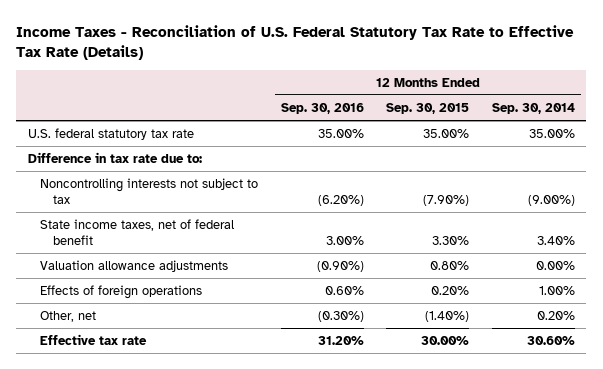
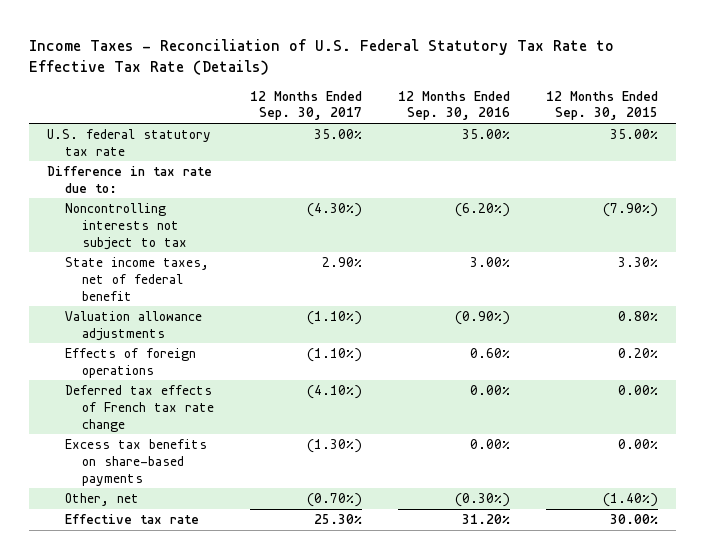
[492,102,576,114] Sep. 30, 2014 -> none
none -> [249,90,362,121] 12 Months Ended Sep. 30, 2017
none -> [64,384,214,432] Deferred tax effects of French tax rate change
none -> [64,438,207,486] Excess tax benefits on share-based payments

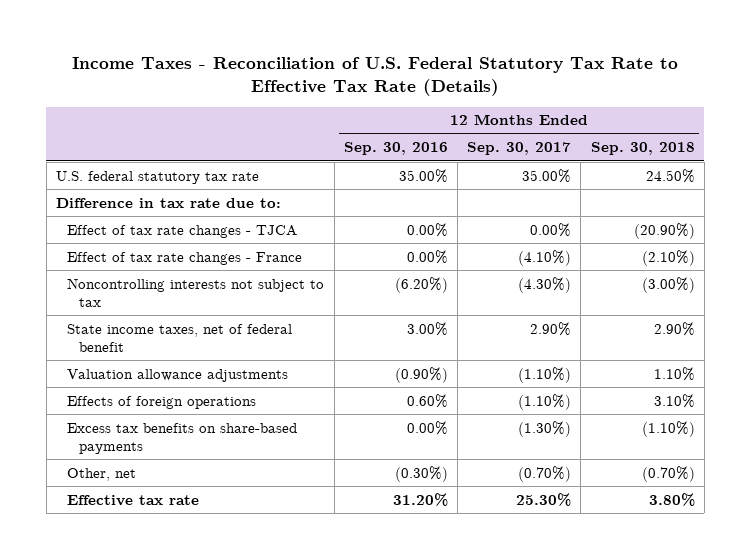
[546,90,659,121] 12 Months Ended Sep. 30, 2015 -> none
none -> [590,142,695,156] Sep. 30, 2018
none -> [67,224,298,238] Effect of tax rate changes - TJCA
none -> [67,251,303,265] Effect of tax rate changes - France
[64,384,214,432] Deferred tax effects of French tax rate change -> none

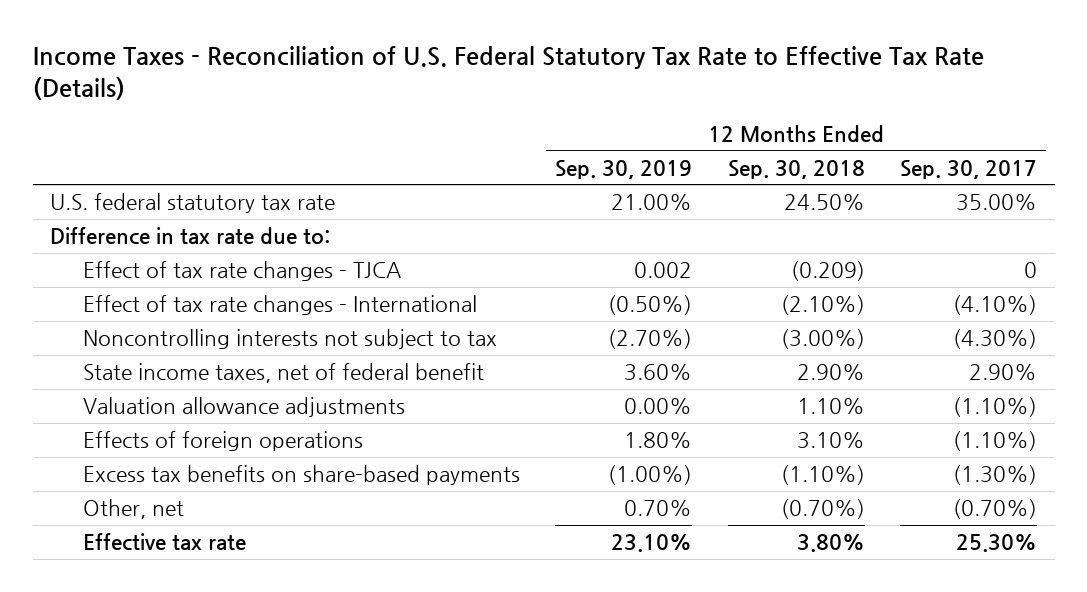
[343,142,448,156] Sep. 30, 2016 -> none
none -> [555,159,693,179] Sep. 30, 2019
[530,222,572,237] 0.00% -> [1024,261,1038,278] 0
[633,222,695,239] (20.90%) -> [790,260,865,281] (0.209)
[67,251,303,265] Effect of tax rate changes - France -> [82,294,477,315] Effect of tax rate changes - International

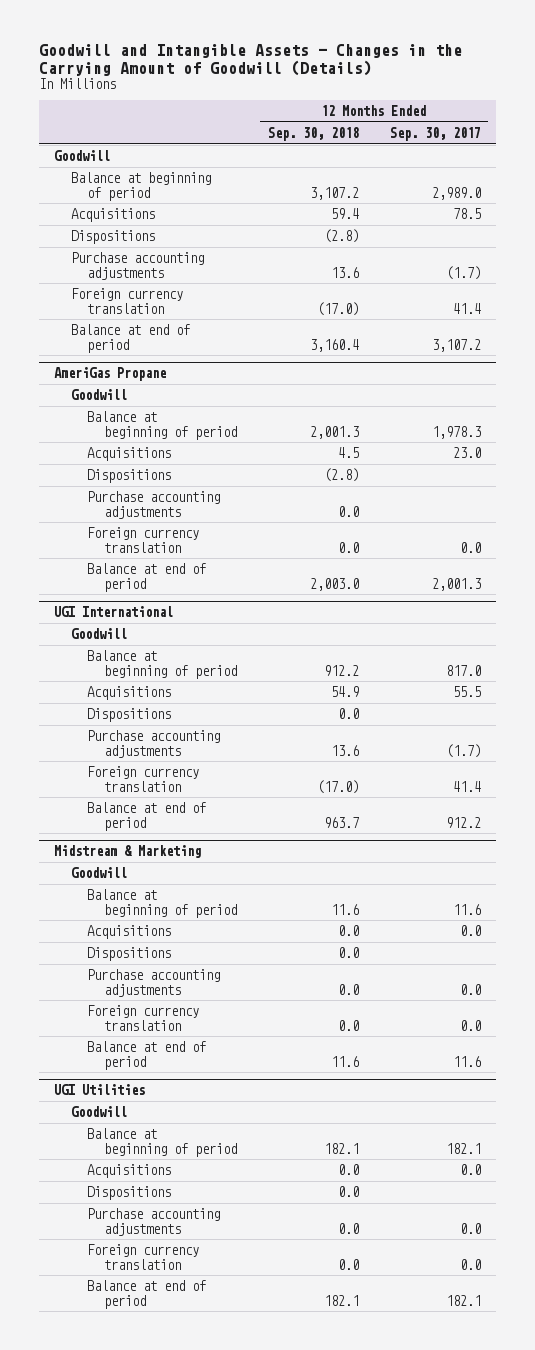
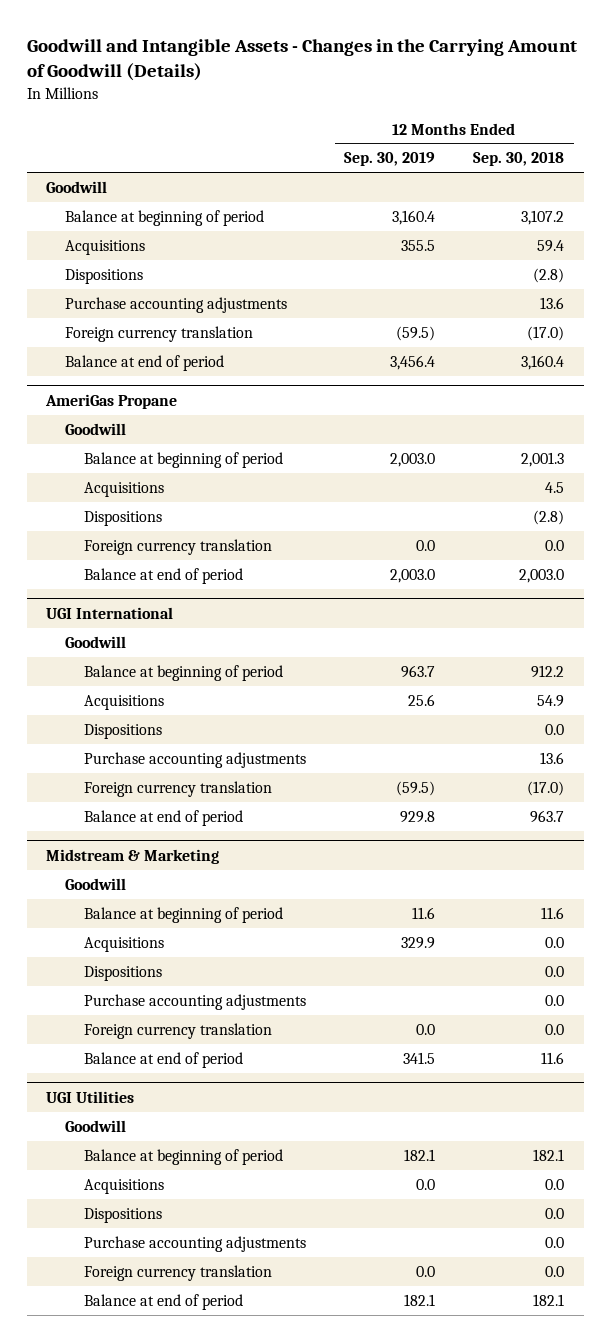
[389,126,481,141] Sep. 30, 2017 -> none
none -> [344,152,436,167] Sep. 30, 2019
[87,491,221,519] Purchase accounting adjustments -> none

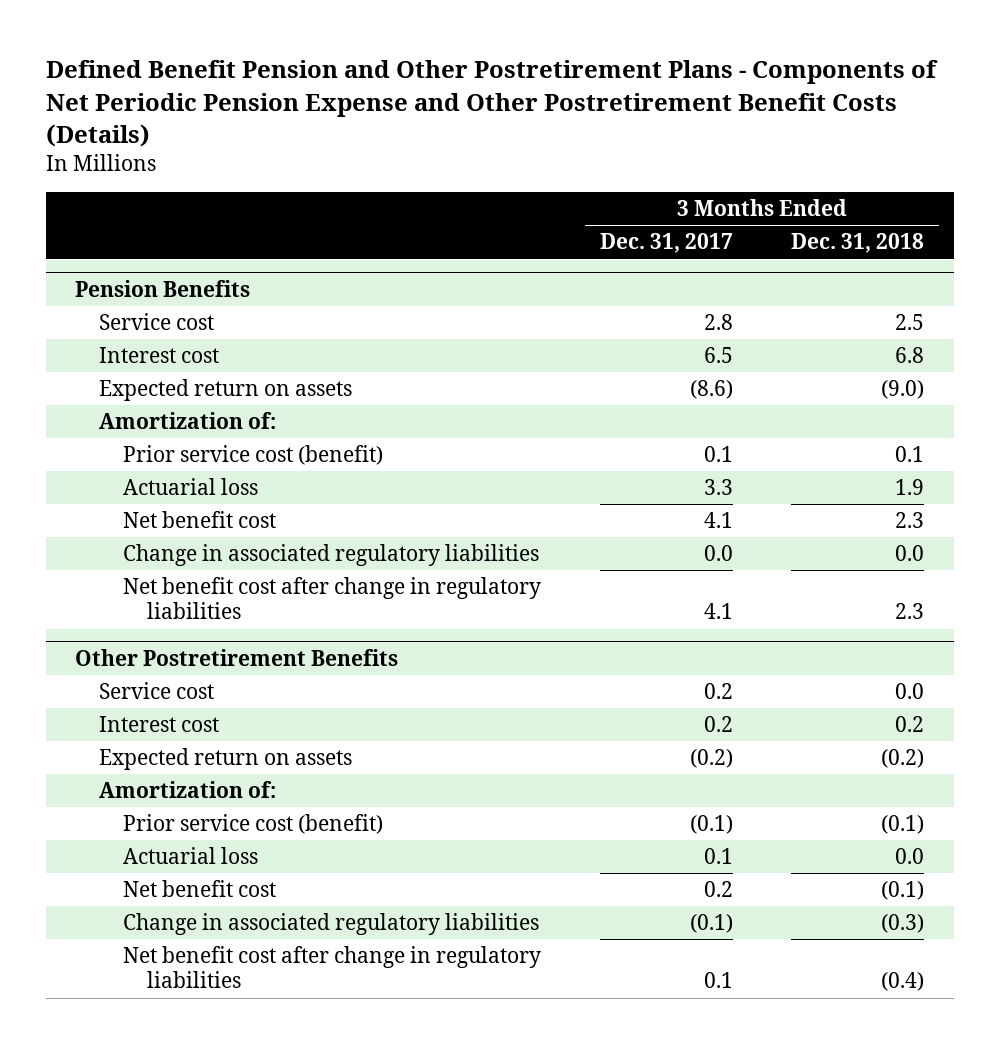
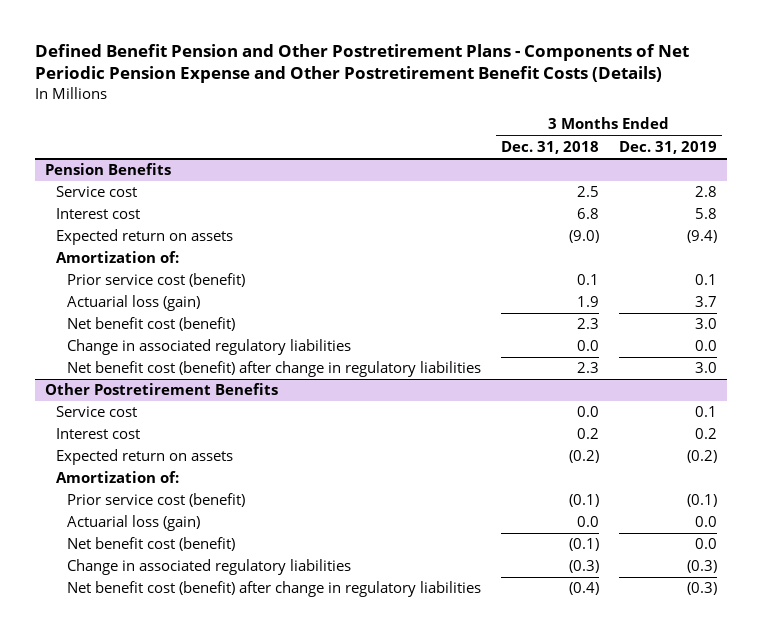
[599,233,733,254] Dec. 31, 2017 -> none
none -> [618,140,717,154] Dec. 31, 2019
[123,478,259,496] Actuarial loss -> [66,295,200,312] Actuarial loss (gain)
[123,511,277,529] Net benefit cost -> [66,317,235,332] Net benefit cost (benefit)
[123,577,542,620] Net benefit cost after change in regulatory liabilities -> [66,361,481,378] Net benefit cost (benefit) after change in regulatory liabilities
[123,847,259,865] Actuarial loss -> [66,515,200,532] Actuarial loss (gain)
[123,880,277,898] Net benefit cost -> [66,537,235,552] Net benefit cost (benefit)
[123,946,542,989] Net benefit cost after change in regulatory liabilities -> [66,581,481,598] Net benefit cost (benefit) after change in regulatory liabilities

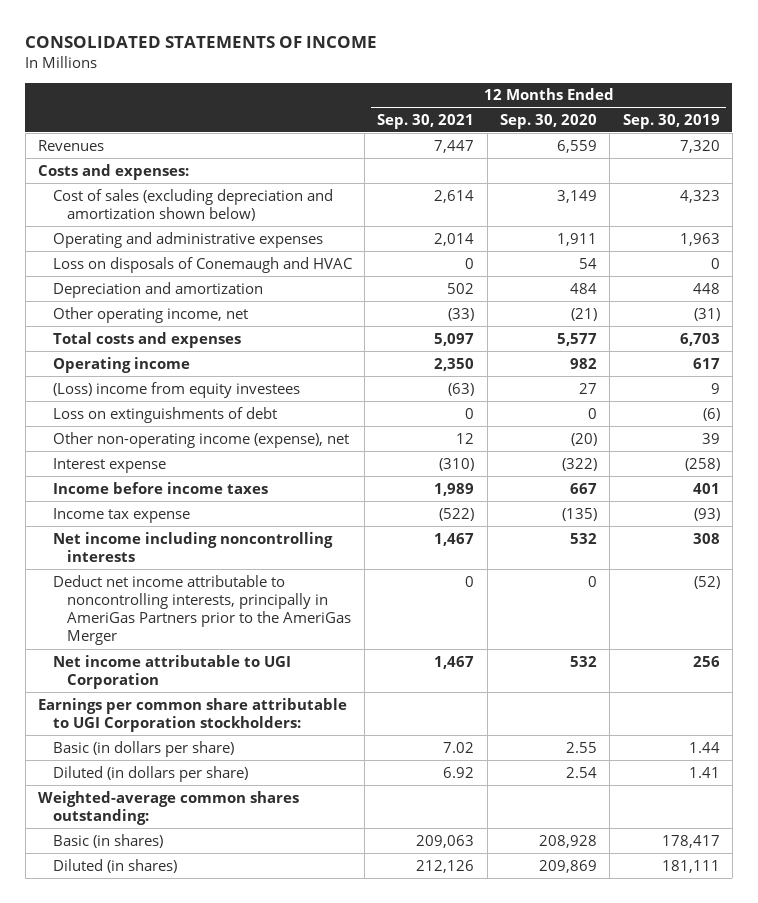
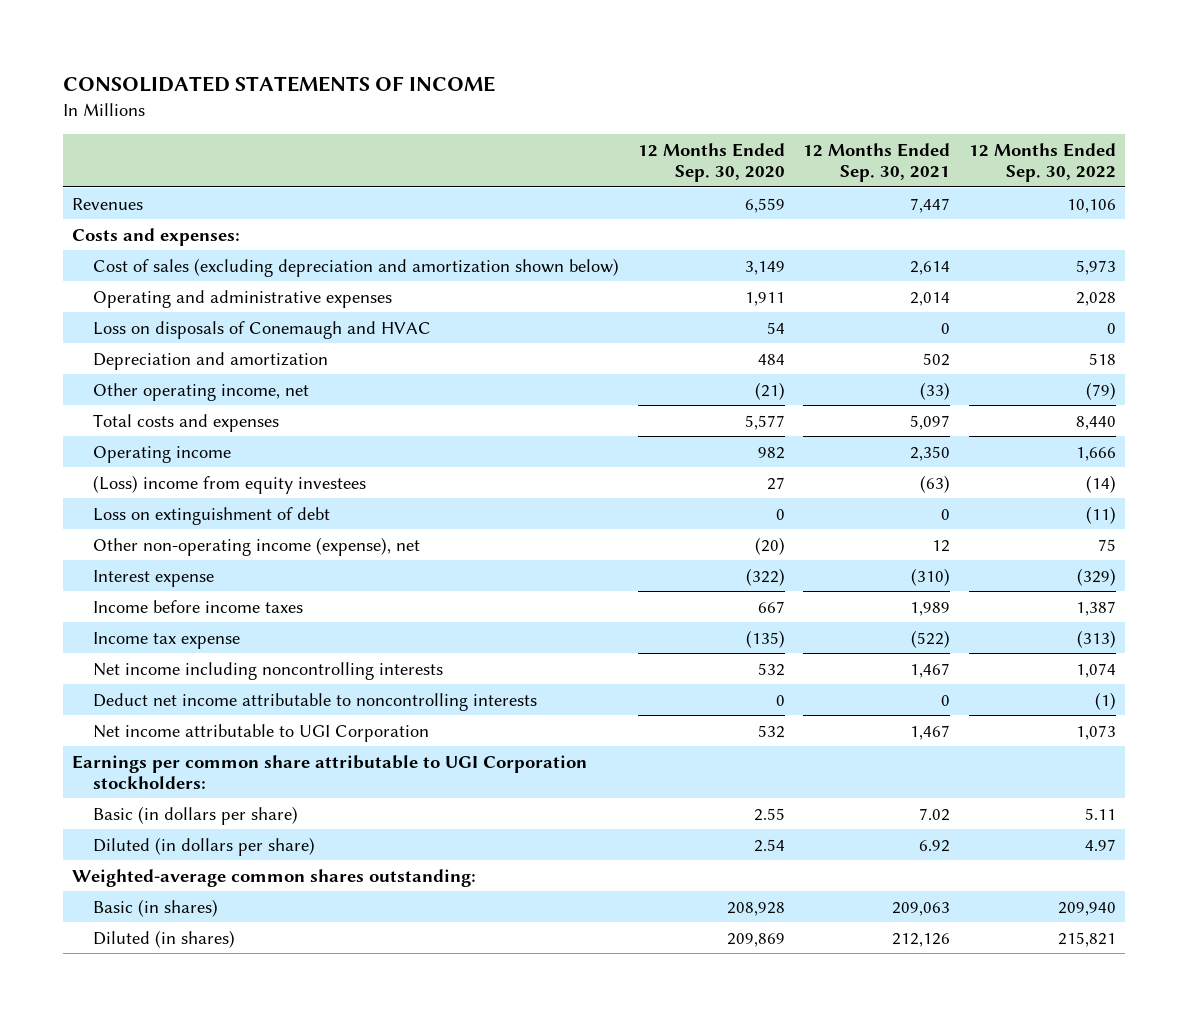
[622,113,720,129] Sep. 30, 2019 -> none
none -> [968,142,1116,183] 12 Months Ended Sep. 30, 2022
[52,406,277,423] Loss on extinguishments of debt -> [93,506,331,525] Loss on extinguishment of debt
[52,574,352,646] Deduct net income attributable to noncontrolling interests, principally in AmeriGas Partners prior to the AmeriGas Merger -> [93,692,538,711] Deduct net income attributable to noncontrolling interests

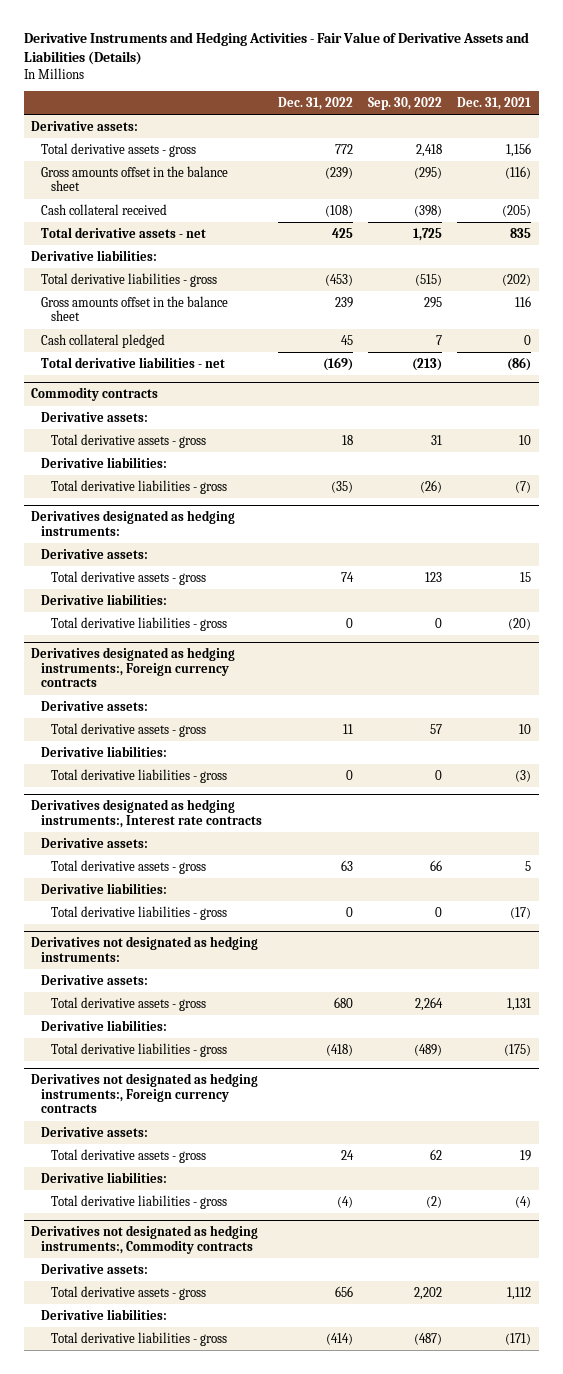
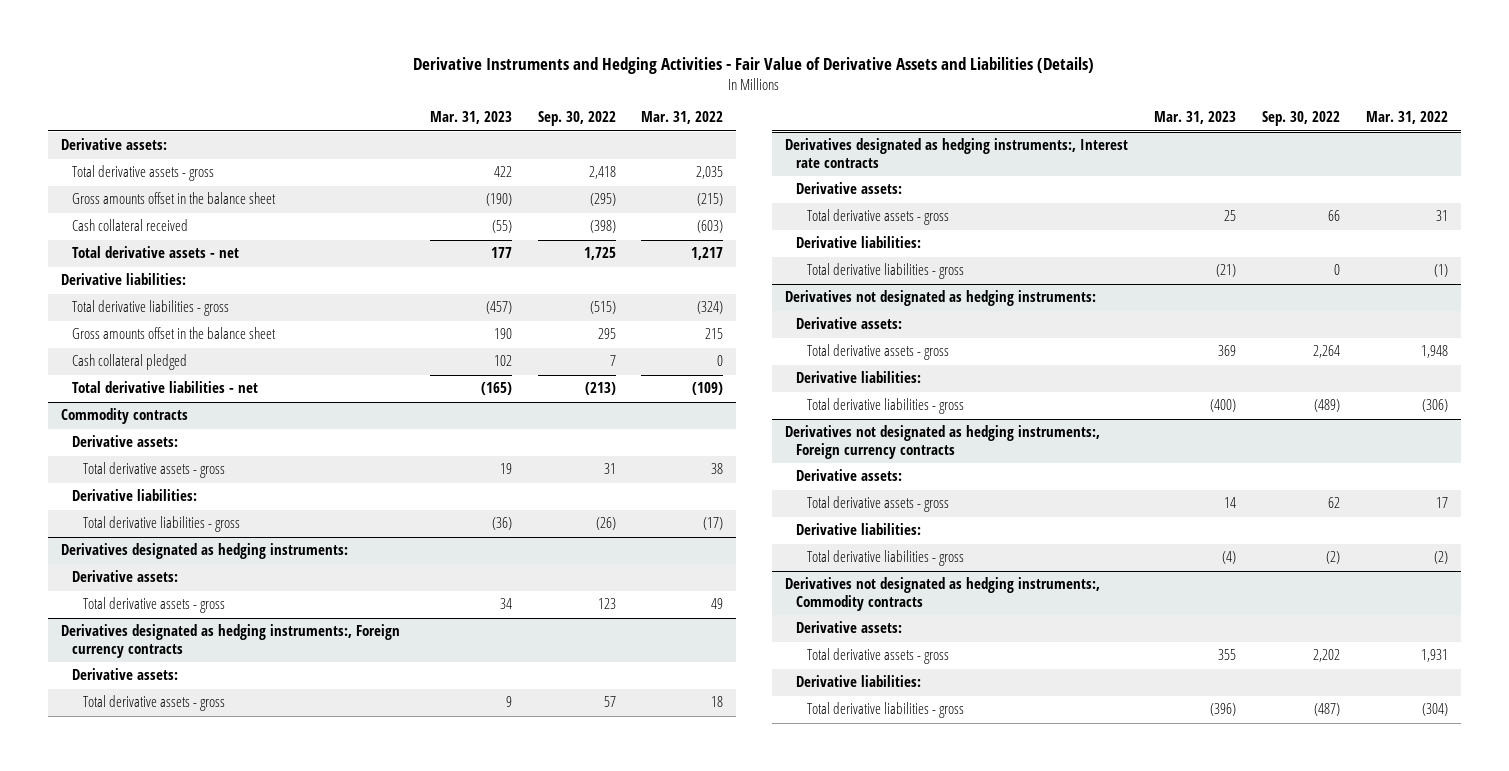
[277,96,353,110] Dec. 31, 2022 -> none
[457,96,532,110] Dec. 31, 2021 -> none
none -> [429,111,512,125] Mar. 31, 2023
none -> [641,111,724,125] Mar. 31, 2022
[41,593,168,605] Derivative liabilities: -> none
[51,616,228,631] Total derivative liabilities - gross -> none
[41,745,168,757] Derivative liabilities: -> none
[51,768,228,783] Total derivative liabilities - gross -> none

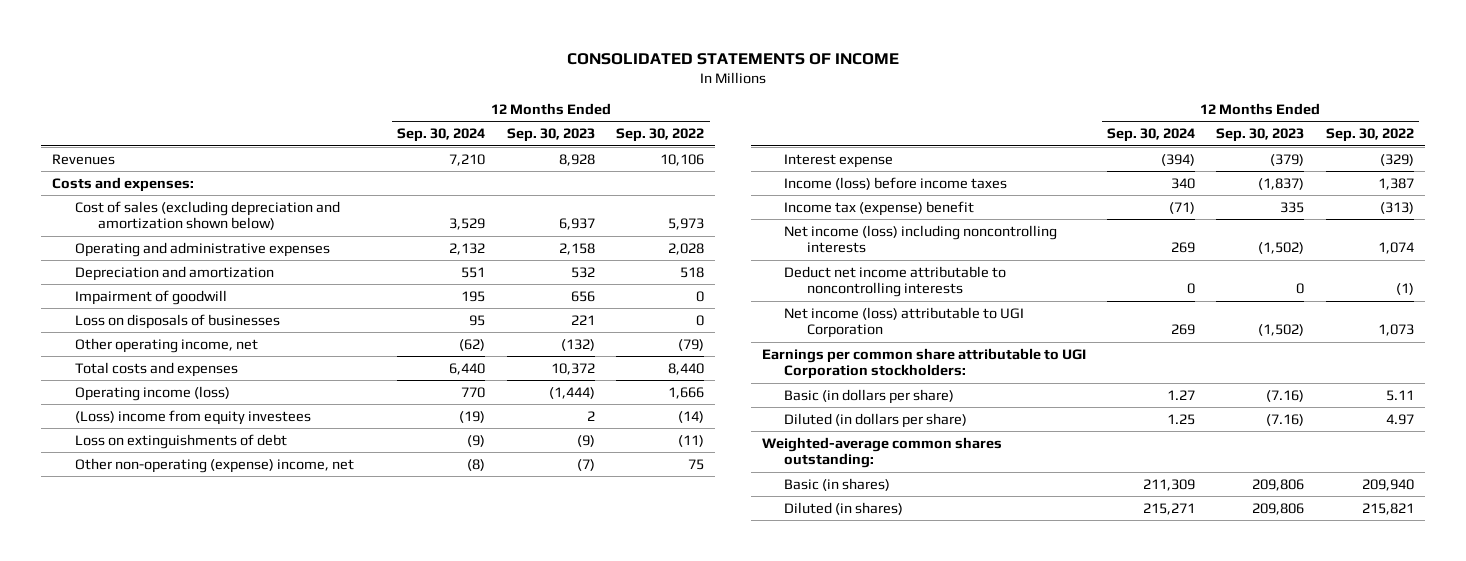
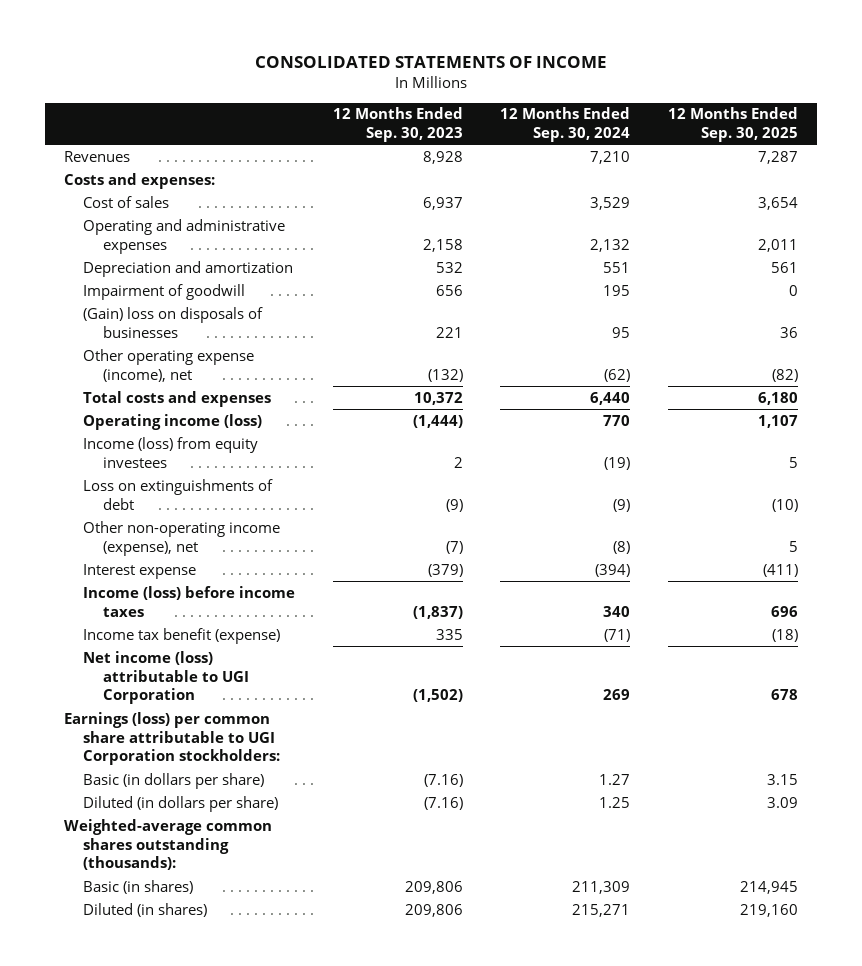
[616,128,705,143] Sep. 30, 2022 -> none
none -> [668,107,799,143] 12 Months Ended Sep. 30, 2025
[74,200,340,231] Cost of sales (excluding depreciation and amortization shown below) -> [83,195,170,208] Cost of sales
[74,313,280,329] Loss on disposals of businesses -> [83,306,264,338] (Gain) loss on disposals of businesses
[74,337,258,353] Other operating income, net -> [83,348,255,382] Other operating expense (income), net
[74,409,311,425] (Loss) income from equity investees -> [83,436,259,468] Income (loss) from equity investees
[74,457,354,473] Other non-operating (expense) income, net -> [83,520,281,556] Other non-operating income (expense), net
[784,224,1058,254] Net income (loss) including noncontrolling interests -> none
[784,265,1007,298] Deduct net income attributable to noncontrolling interests -> none
[784,200,975,216] Income tax (expense) benefit -> [83,627,281,644] Income tax benefit (expense)
[761,347,1086,380] Earnings per common share attributable to UGI Corporation stockholders: -> [63,711,281,766] Earnings (loss) per common share attributable to UGI Corporation stockholders:
[761,436,1002,469] Weighted-average common shares outstanding: -> [63,818,272,871] Weighted-average common shares outstanding (thousands):

